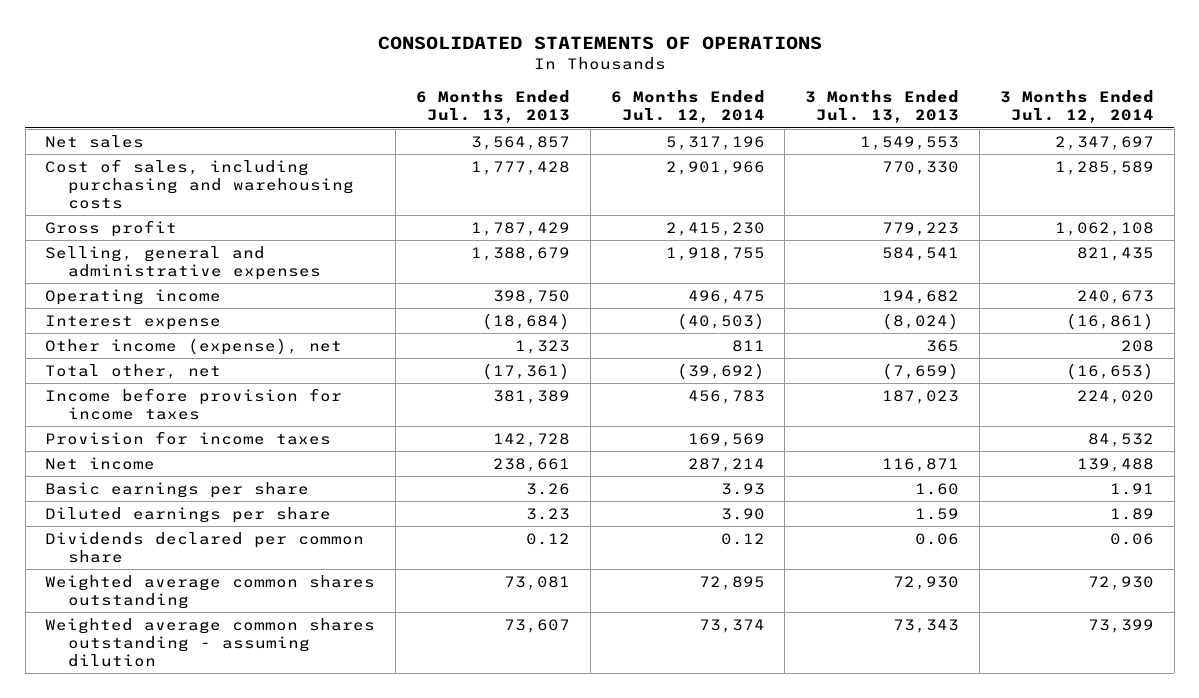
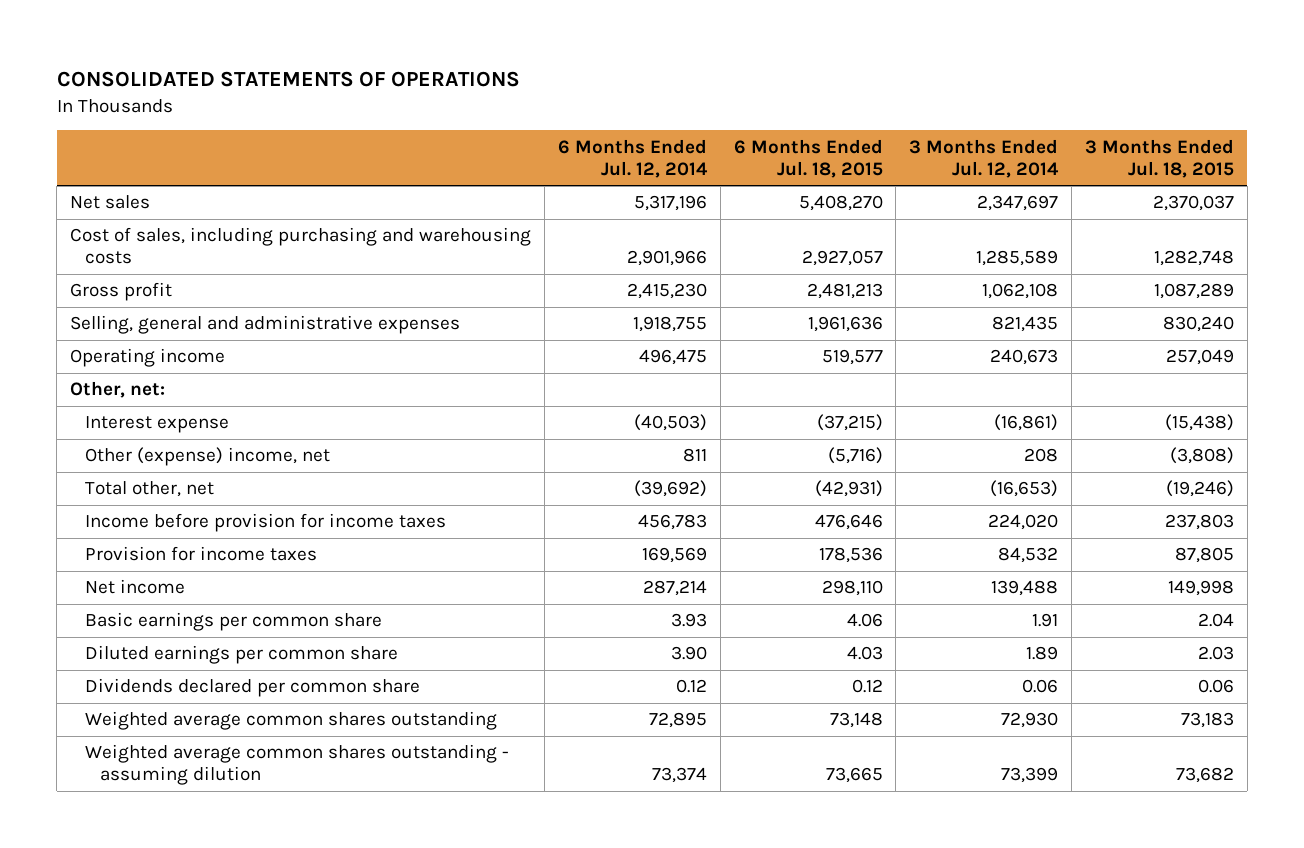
[416,90,571,124] 6 Months Ended Jul. 13, 2013 -> none
[805,90,960,124] 3 Months Ended Jul. 13, 2013 -> none
none -> [733,138,883,178] 6 Months Ended Jul. 18, 2015
none -> [1085,138,1235,178] 3 Months Ended Jul. 18, 2015
none -> [70,381,166,399] Other, net:
[45,337,343,355] Other income (expense), net -> [84,447,330,467] Other (expense) income, net
[45,481,310,498] Basic earnings per share -> [84,612,382,632] Basic earnings per common share
[45,506,332,523] Diluted earnings per share -> [84,645,398,665] Diluted earnings per common share

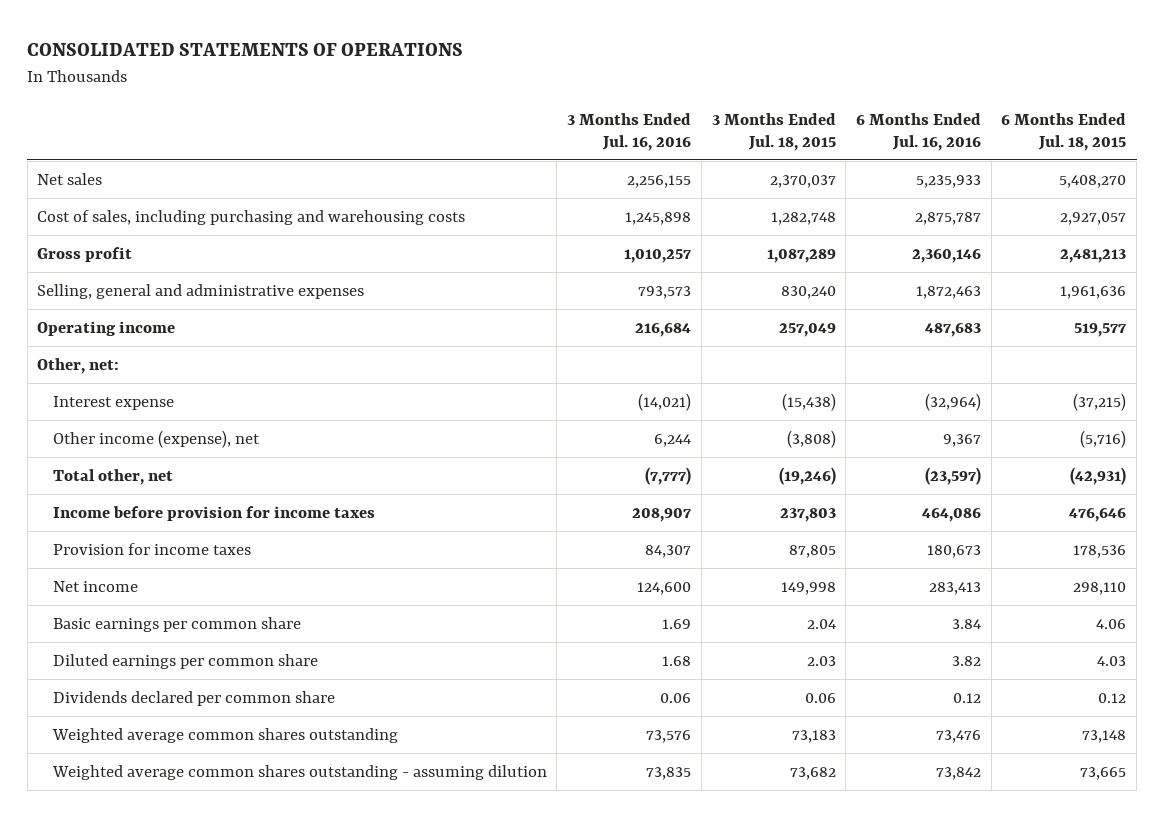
[557,138,708,178] 6 Months Ended Jul. 12, 2014 -> none
[909,138,1060,178] 3 Months Ended Jul. 12, 2014 -> none
none -> [567,112,692,152] 3 Months Ended Jul. 16, 2016
none -> [855,112,981,152] 6 Months Ended Jul. 16, 2016
[84,447,330,467] Other (expense) income, net -> [52,429,260,448] Other income (expense), net

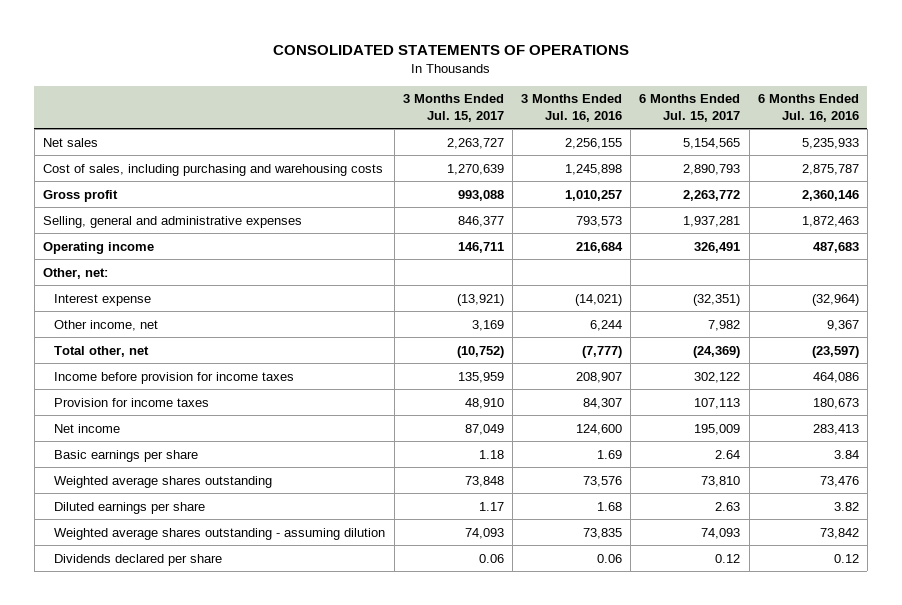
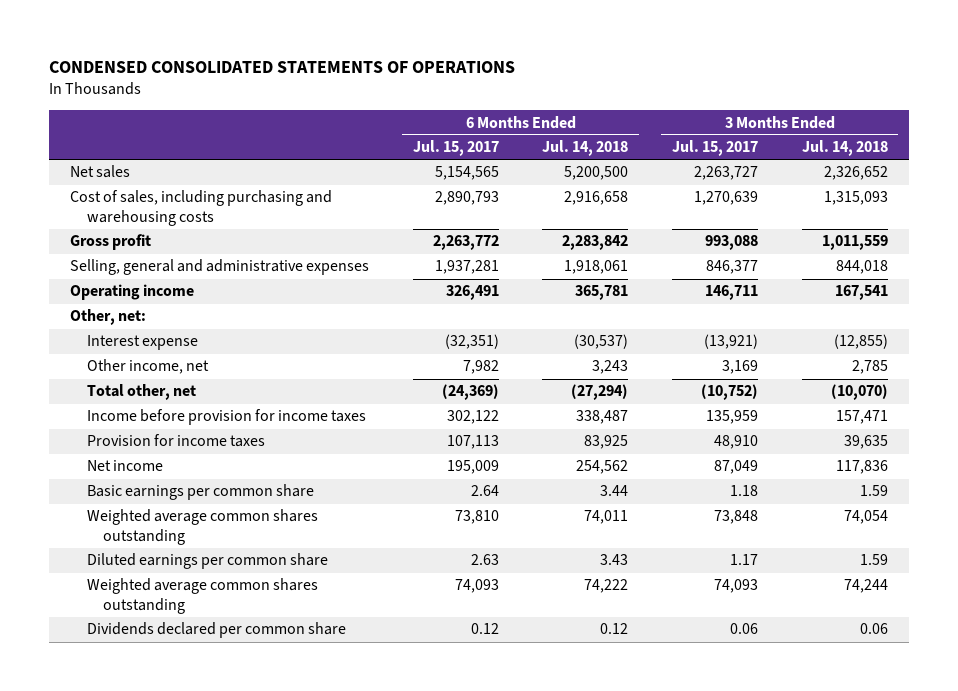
[272,44,629,55] CONSOLIDATED STATEMENTS OF OPERATIONS -> [48,61,515,74] CONDENSED CONSOLIDATED STATEMENTS OF OPERATIONS
[521,94,623,122] 3 Months Ended Jul. 16, 2016 -> none
[757,94,859,122] 6 Months Ended Jul. 16, 2016 -> none
none -> [542,140,629,157] Jul. 14, 2018
none -> [801,140,888,157] Jul. 14, 2018
[54,449,199,462] Basic earnings per share -> [86,484,314,501] Basic earnings per common share
[54,475,273,488] Weighted average shares outstanding -> [86,509,318,545] Weighted average common shares outstanding
[54,501,206,514] Diluted earnings per share -> [86,553,328,570] Diluted earnings per common share
[54,527,386,540] Weighted average shares outstanding - assuming dilution -> [86,578,318,614] Weighted average common shares outstanding
[54,553,223,566] Dividends declared per share -> [86,622,346,639] Dividends declared per common share

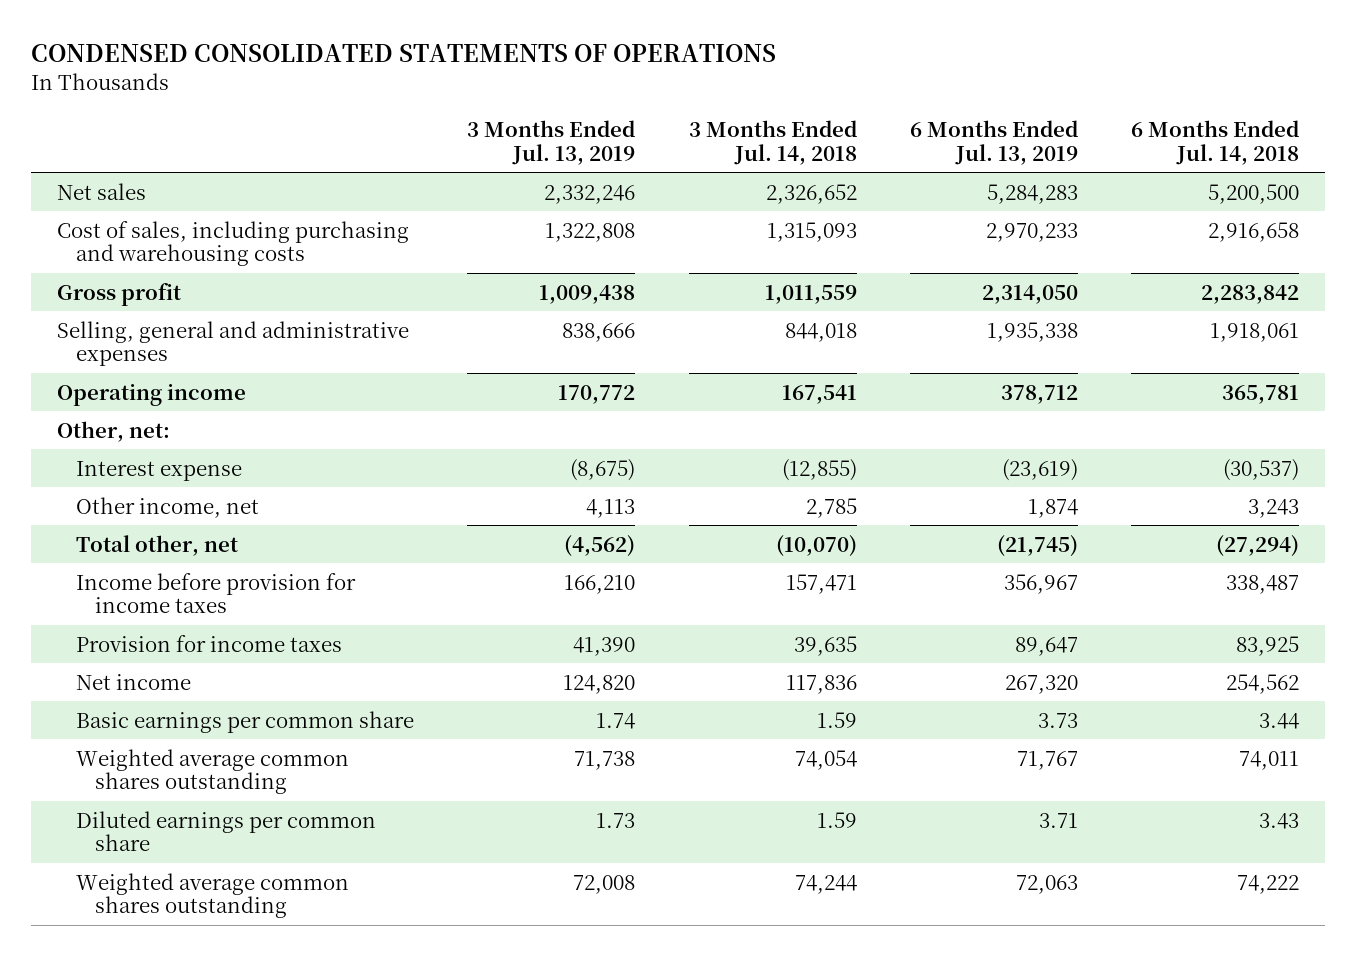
[412,140,499,157] Jul. 15, 2017 -> none
[671,140,758,157] Jul. 15, 2017 -> none
none -> [467,120,636,165] 3 Months Ended Jul. 13, 2019
none -> [909,120,1078,165] 6 Months Ended Jul. 13, 2019
[86,622,346,639] Dividends declared per common share -> none

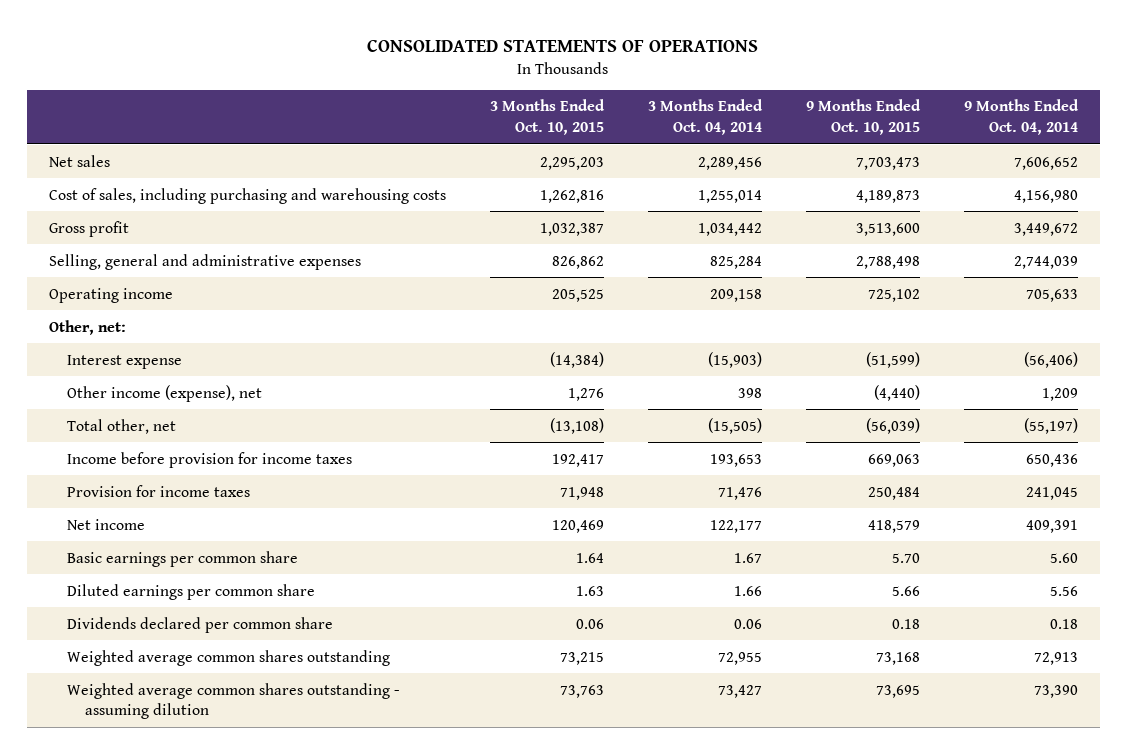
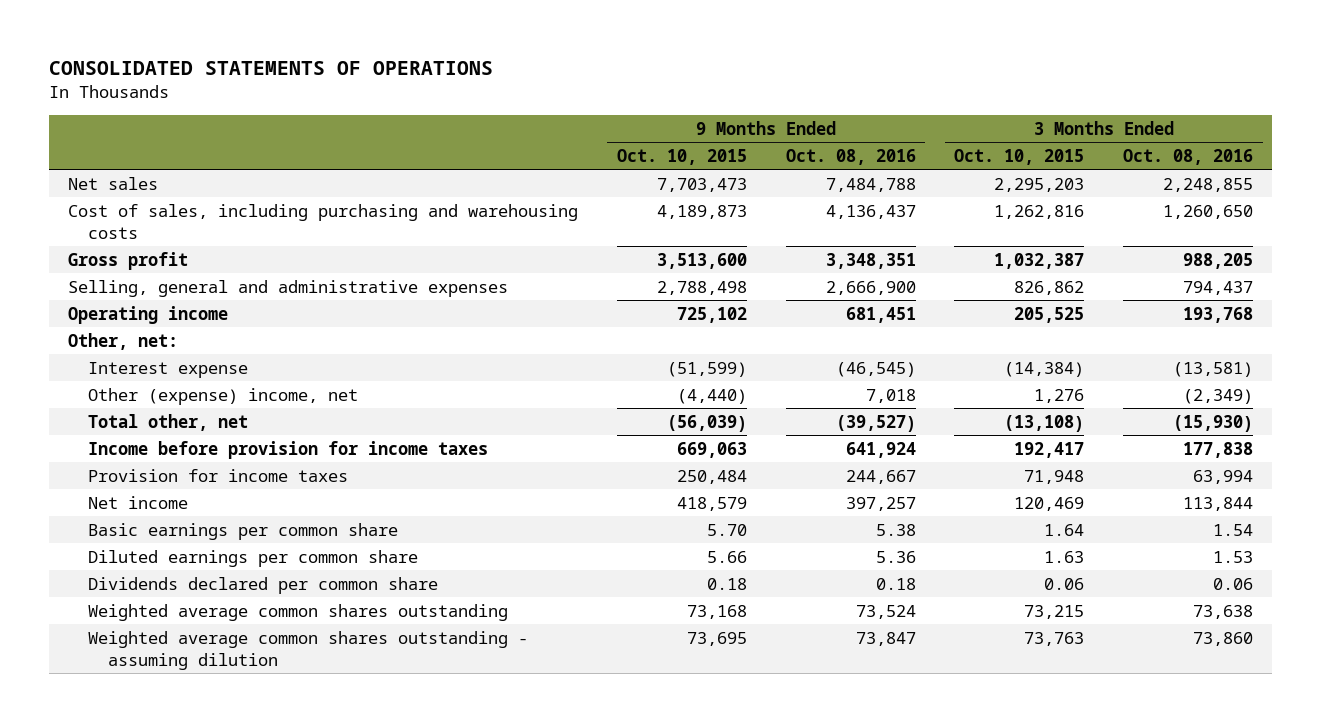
[647,99,763,136] 3 Months Ended Oct. 04, 2014 -> none
[963,99,1079,136] 9 Months Ended Oct. 04, 2014 -> none
none -> [785,149,916,166] Oct. 08, 2016
none -> [1122,149,1253,166] Oct. 08, 2016
[66,384,262,402] Other income (expense), net -> [87,387,358,405] Other (expense) income, net

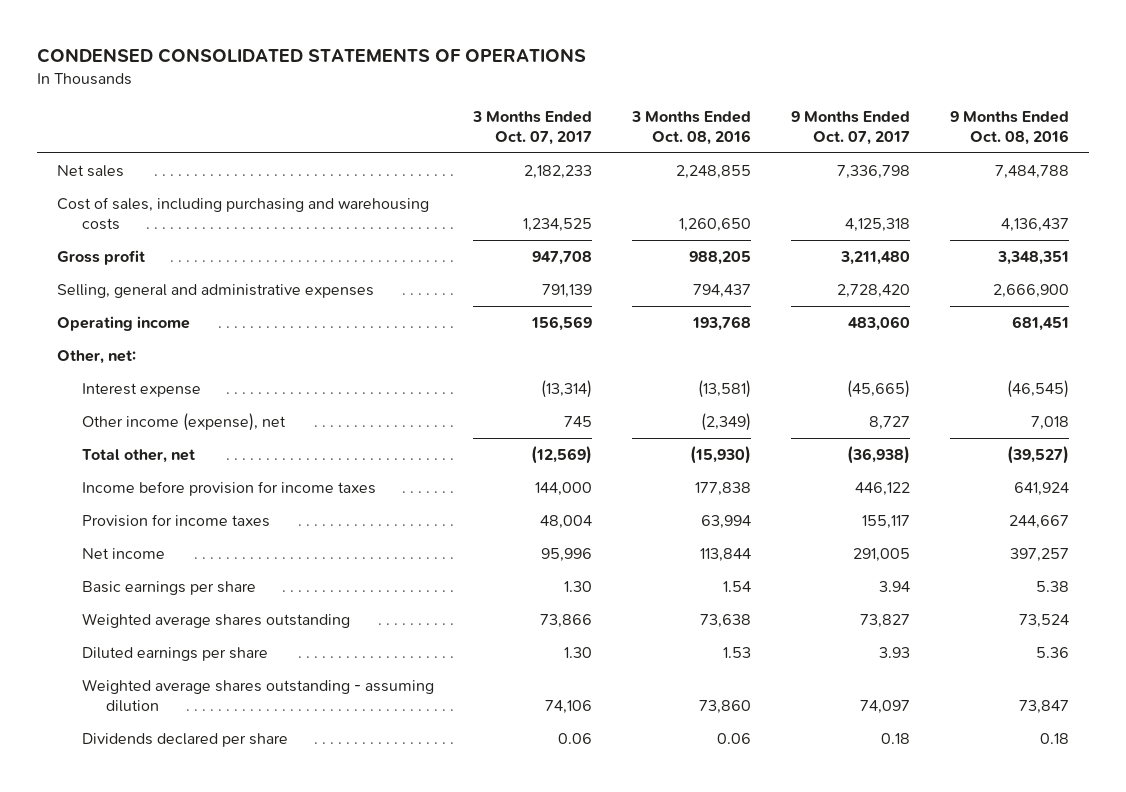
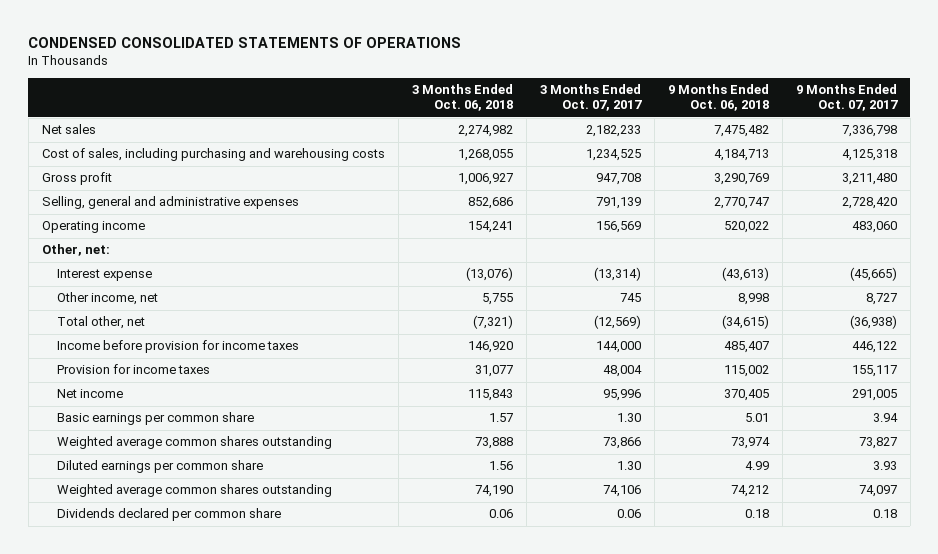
[631,110,752,145] 3 Months Ended Oct. 08, 2016 -> none
[949,110,1069,145] 9 Months Ended Oct. 08, 2016 -> none
none -> [411,84,513,112] 3 Months Ended Oct. 06, 2018
none -> [667,84,769,112] 9 Months Ended Oct. 06, 2018
[81,412,286,431] Other income (expense), net -> [57,292,159,306] Other income, net
[81,580,256,595] Basic earnings per share -> [57,412,255,426] Basic earnings per common share
[81,612,350,628] Weighted average shares outstanding -> [57,436,333,450] Weighted average common shares outstanding
[81,646,268,661] Diluted earnings per share -> [57,460,264,474] Diluted earnings per common share
[81,678,434,712] Weighted average shares outstanding - assuming dilution -> [57,484,333,498] Weighted average common shares outstanding
[81,732,288,747] Dividends declared per share -> [57,508,282,522] Dividends declared per common share

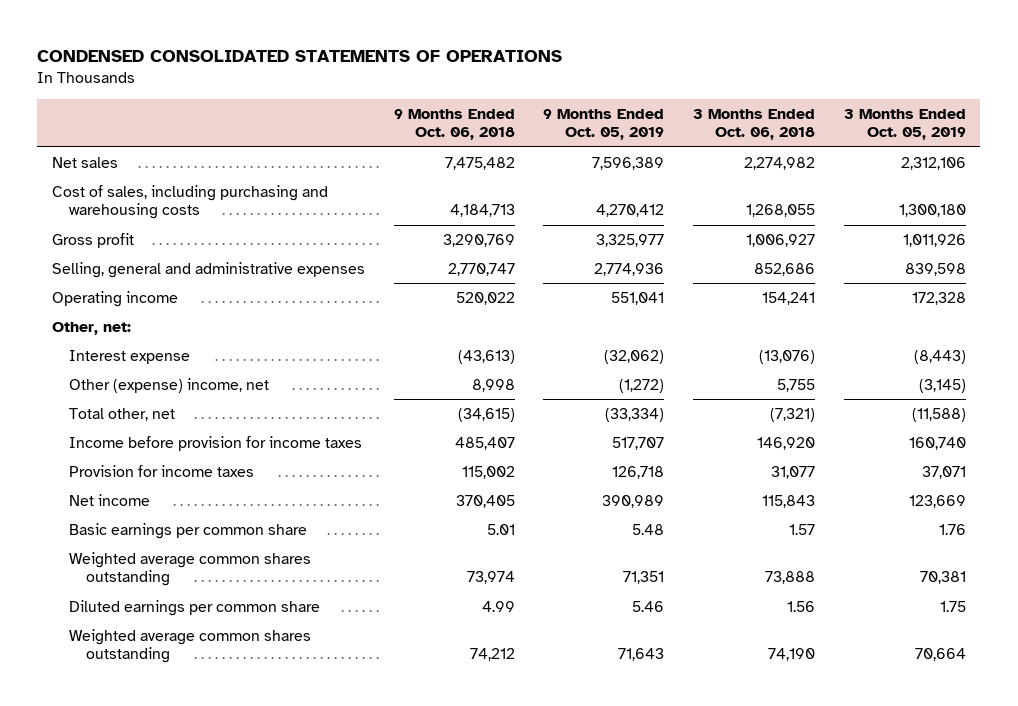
[539,84,642,112] 3 Months Ended Oct. 07, 2017 -> none
[795,84,898,112] 9 Months Ended Oct. 07, 2017 -> none
none -> [543,109,665,141] 9 Months Ended Oct. 05, 2019
none -> [843,109,966,141] 3 Months Ended Oct. 05, 2019
[57,292,159,306] Other income, net -> [69,377,270,393] Other (expense) income, net
[57,508,282,522] Dividends declared per common share -> none

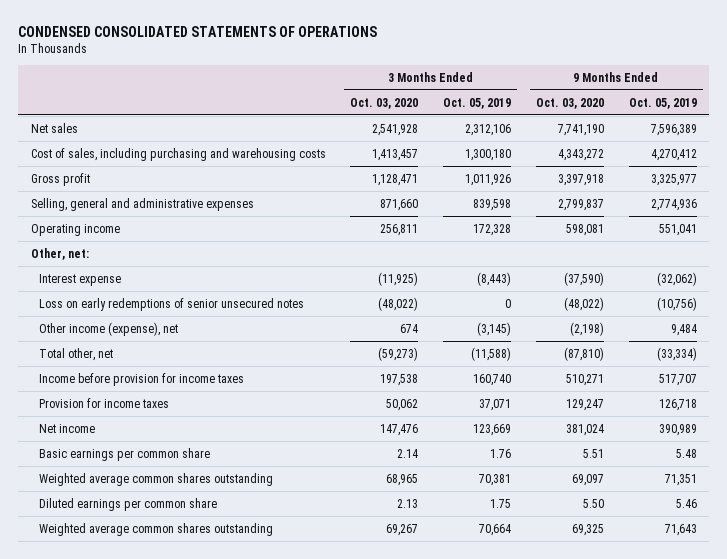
[393,109,515,141] 9 Months Ended Oct. 06, 2018 -> none
[693,109,816,141] 3 Months Ended Oct. 06, 2018 -> none
none -> [350,97,419,109] Oct. 03, 2020
none -> [535,97,604,109] Oct. 03, 2020
none -> [39,297,305,311] Loss on early redemptions of senior unsecured notes
[69,377,270,393] Other (expense) income, net -> [39,321,179,336] Other income (expense), net
[619,378,665,393] (1,272) -> [670,323,697,336] 9,484

